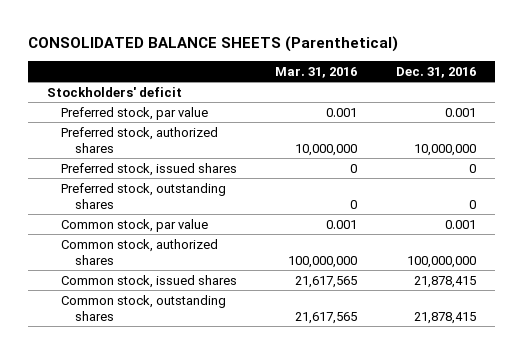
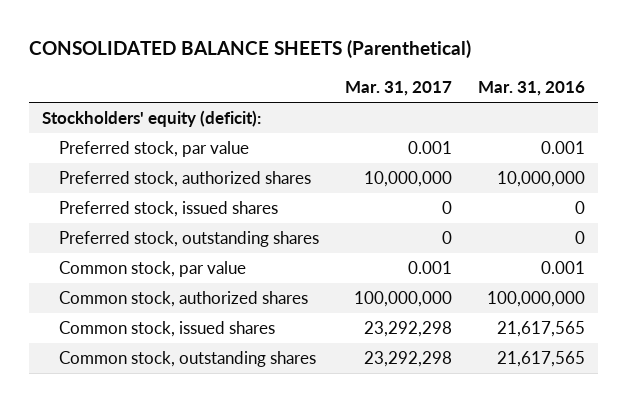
[395,67,476,79] Dec. 31, 2016 -> none
none -> [345,81,453,97] Mar. 31, 2017
[46,86,182,97] Stockholders' deficit -> [42,110,262,128] Stockholders' equity (deficit):

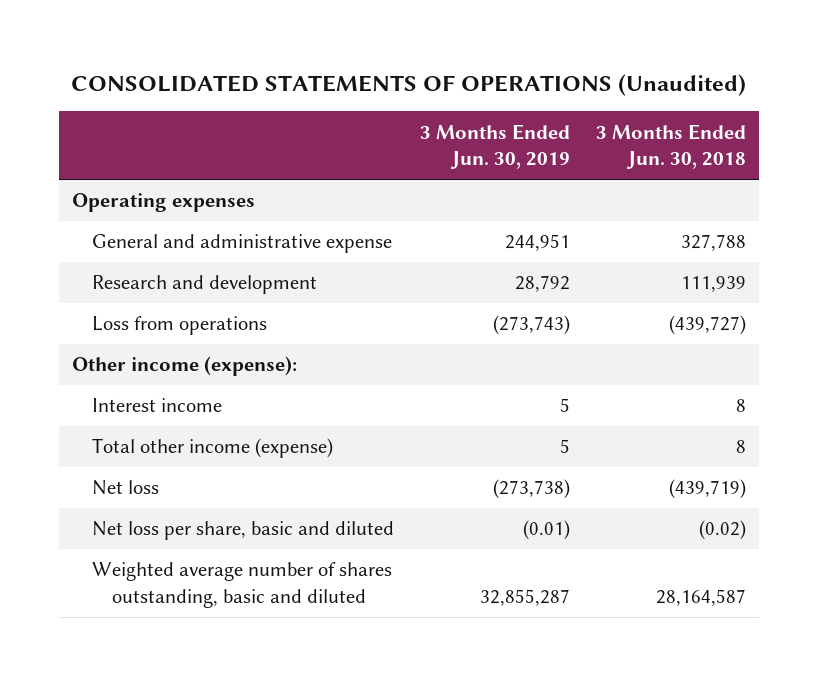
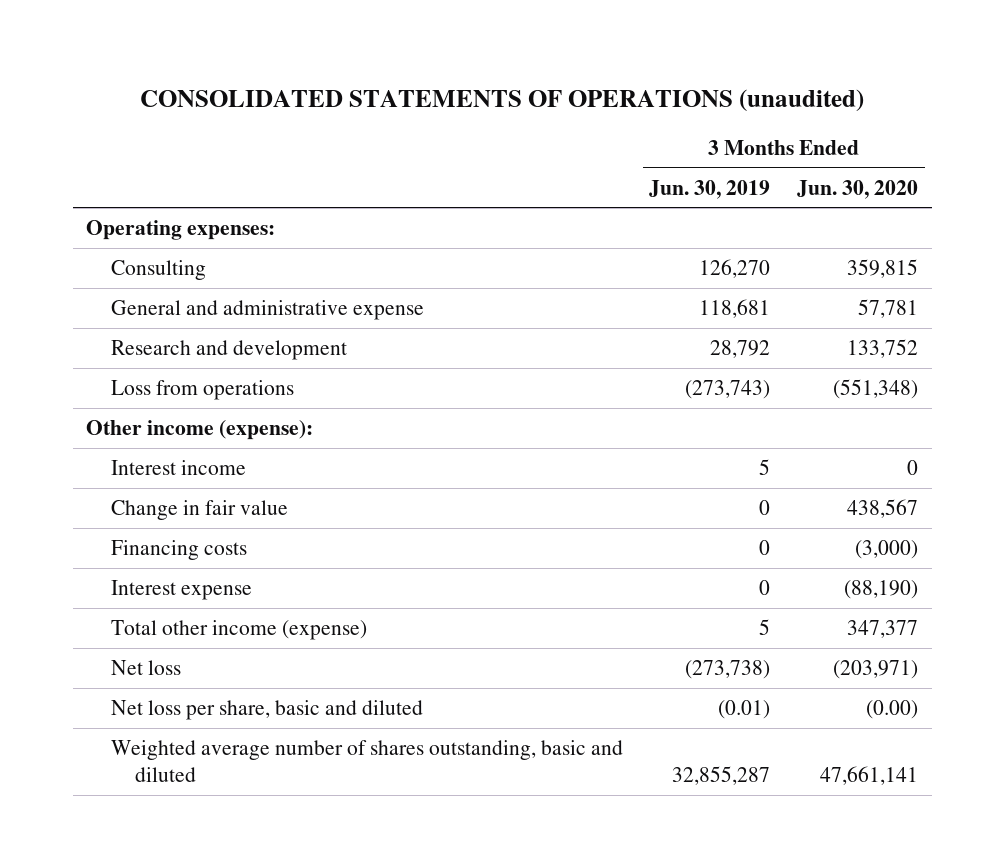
[70,73,746,96] CONSOLIDATED STATEMENTS OF OPERATIONS (Unaudited) -> [140,88,865,112] CONSOLIDATED STATEMENTS OF OPERATIONS (unaudited)
[595,123,746,170] 3 Months Ended Jun. 30, 2018 -> none
none -> [797,179,919,199] Jun. 30, 2020
[72,193,256,213] Operating expenses -> [86,219,276,240] Operating expenses:
none -> [110,259,206,280] Consulting
[504,234,570,252] 244,951 -> [699,298,771,318] 118,681
none -> [110,499,288,520] Change in fair value
none -> [110,539,247,560] Financing costs
none -> [110,579,252,600] Interest expense

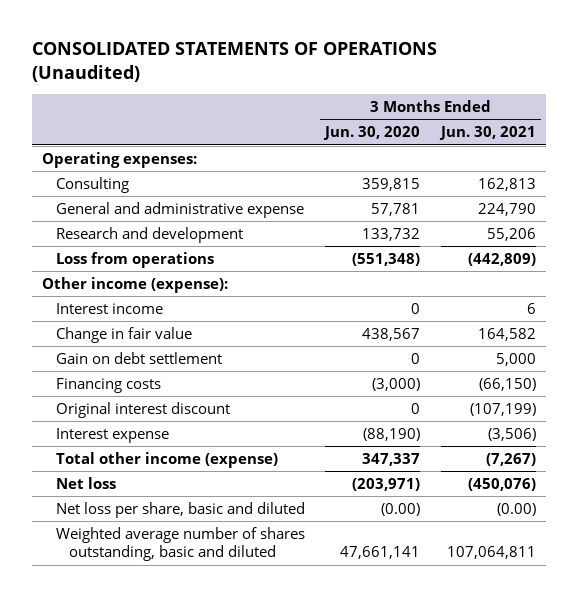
[140,88,865,112] CONSOLIDATED STATEMENTS OF OPERATIONS (unaudited) -> [31,42,437,82] CONSOLIDATED STATEMENTS OF OPERATIONS (Unaudited)
[649,179,771,199] Jun. 30, 2019 -> none
none -> [439,126,537,141] Jun. 30, 2021
[847,338,919,358] 133,752 -> [362,228,421,242] 133,732
none -> [55,352,222,365] Gain on debt settlement
none -> [55,402,230,419] Original interest discount
[847,619,919,638] 347,377 -> [362,453,421,467] 347,337

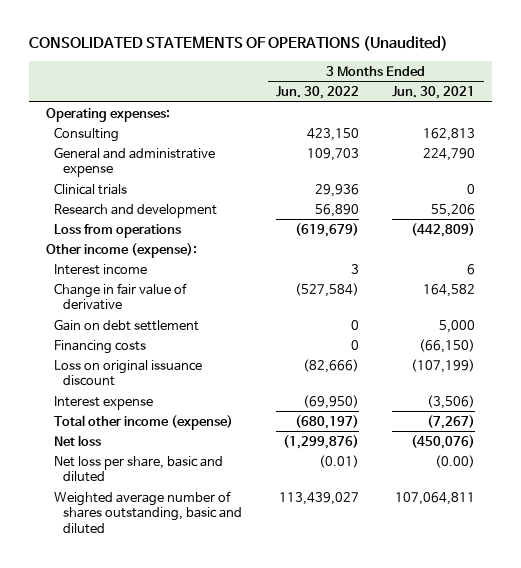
[323,126,421,141] Jun. 30, 2020 -> none
none -> [275,86,359,100] Jun. 30, 2022
none -> [54,182,128,195] Clinical trials
[55,327,192,344] Change in fair value -> [54,282,188,311] Change in fair value of derivative
[55,402,230,419] Original interest discount -> [54,359,203,387] Loss on original issuance discount

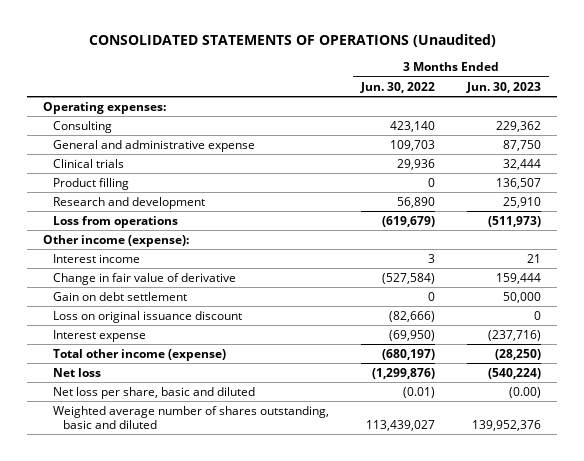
[392,86,476,100] Jun. 30, 2021 -> none
none -> [466,81,542,93] Jun. 30, 2023
[306,127,359,141] 423,150 -> [390,120,436,132] 423,140
none -> [52,177,129,190] Product filling
[54,339,147,354] Financing costs -> none

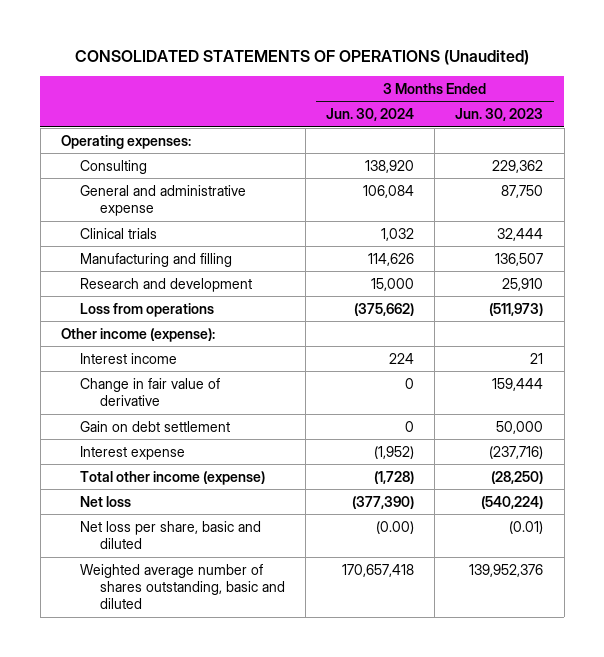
[360,81,436,93] Jun. 30, 2022 -> none
none -> [326,108,415,122] Jun. 30, 2024
[52,177,129,190] Product filling -> [80,252,233,267] Manufacturing and filling
[52,310,242,323] Loss on original issuance discount -> none
[509,386,542,398] (0.00) -> [509,520,544,534] (0.01)

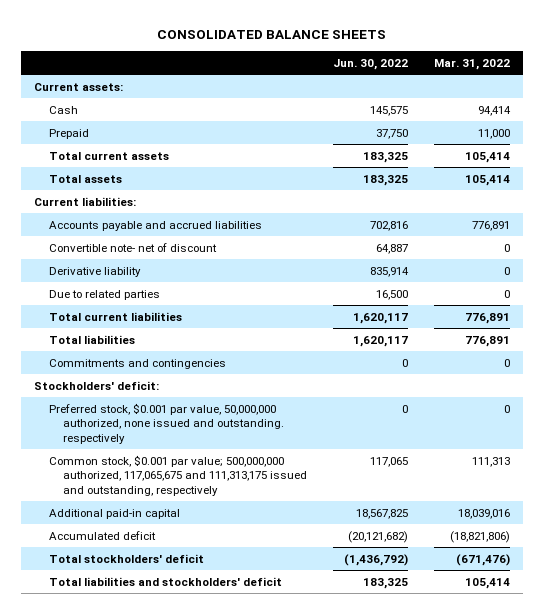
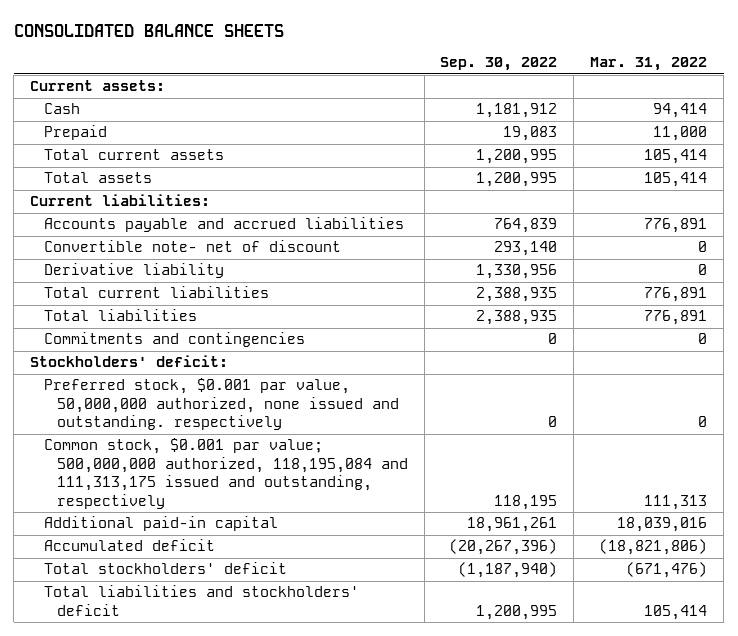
[333,58,409,70] Jun. 30, 2022 -> none
none -> [440,57,558,72] Sep. 30, 2022
[48,289,160,300] Due to related parties -> none
[48,454,308,496] Common stock, $0.001 par value; 500,000,000 authorized, 117,065,675 and 111,313,175 issued and outstanding, respectively -> [43,438,408,509] Common stock, $0.001 par value; 500,000,000 authorized, 118,195,084 and 111,313,175 issued and outstanding, respectively

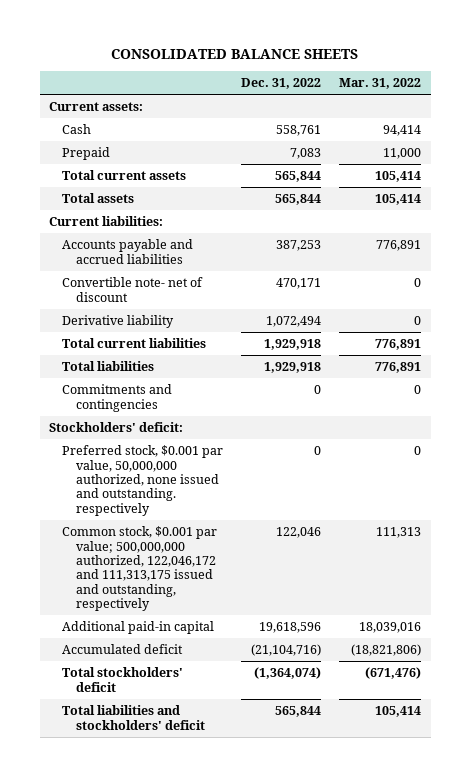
[440,57,558,72] Sep. 30, 2022 -> none
none -> [241,78,322,90] Dec. 31, 2022
[43,438,408,509] Common stock, $0.001 par value; 500,000,000 authorized, 118,195,084 and 111,313,175 issued and outstanding, respectively -> [62,526,218,612] Common stock, $0.001 par value; 500,000,000 authorized, 122,046,172 and 111,313,175 issued and outstanding, respectively

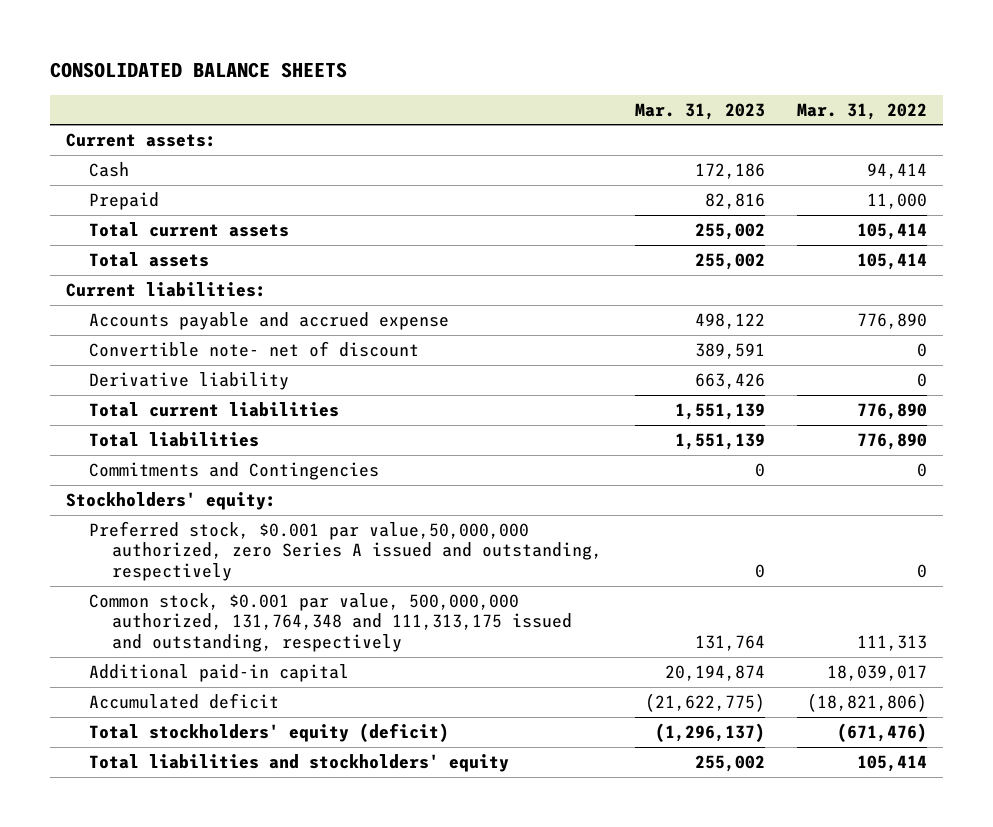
[241,78,322,90] Dec. 31, 2022 -> none
none -> [634,102,765,120] Mar. 31, 2023
[62,239,194,264] Accounts payable and accrued liabilities -> [89,311,450,330] Accounts payable and accrued expense
[376,240,422,252] 776,891 -> [857,312,928,329] 776,890
[375,339,422,351] 776,891 -> [857,402,928,420] 776,890
[375,362,422,374] 776,891 -> [857,432,928,450] 776,890
[62,384,173,412] Commitments and contingencies -> [89,461,380,480] Commitments and Contingencies
[48,422,183,433] Stockholders' deficit: -> [65,491,276,510] Stockholders' equity:
[62,445,224,516] Preferred stock, $0.001 par value, 50,000,000 authorized, none issued and outstanding. respectively -> [89,520,603,582] Preferred stock, $0.001 par value,50,000,000 authorized, zero Series A issued and outstanding, respectively
[62,526,218,612] Common stock, $0.001 par value; 500,000,000 authorized, 122,046,172 and 111,313,175 issued and outstanding, respectively -> [89,592,573,653] Common stock, $0.001 par value, 500,000,000 authorized, 131,764,348 and 111,313,175 issued and outstanding, respectively
[359,622,422,634] 18,039,016 -> [827,664,928,681] 18,039,017
[62,667,184,692] Total stockholders' deficit -> [89,722,450,742] Total stockholders' equity (deficit)
[62,705,206,730] Total liabilities and stockholders' deficit -> [89,753,510,772] Total liabilities and stockholders' equity

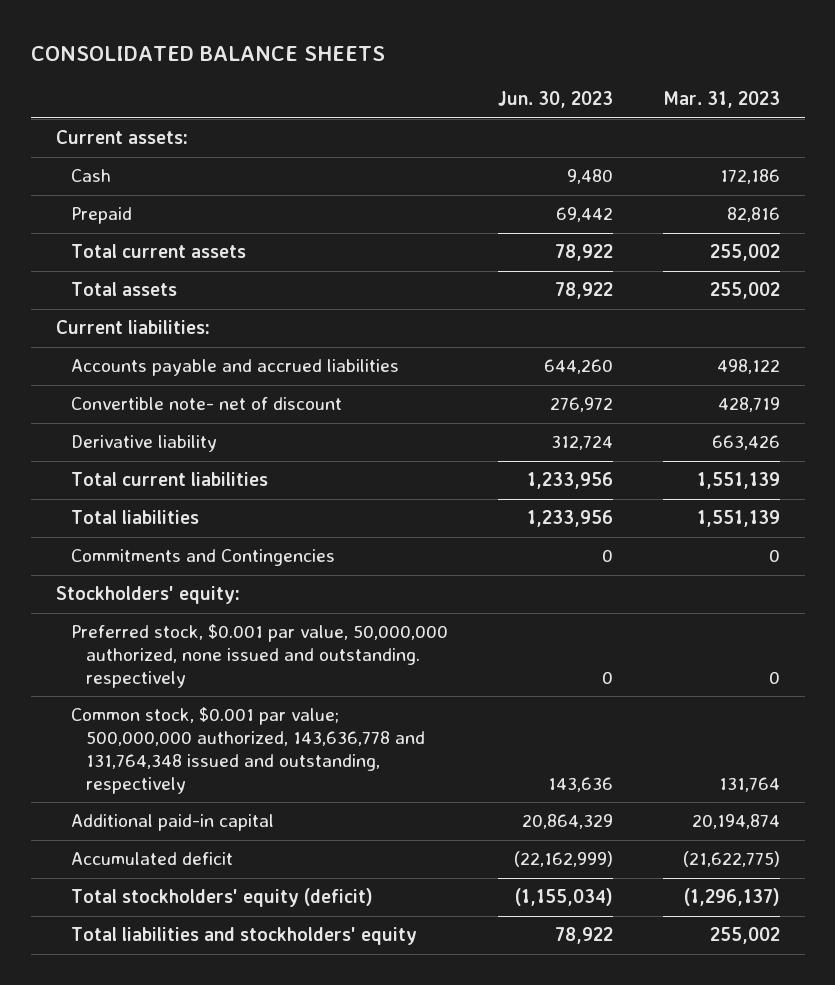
[797,102,928,120] Mar. 31, 2022 -> none
none -> [497,91,613,109] Jun. 30, 2023
[89,311,450,330] Accounts payable and accrued expense -> [70,359,399,377] Accounts payable and accrued liabilities
[694,342,765,359] 389,591 -> [717,397,780,413] 428,719
[89,520,603,582] Preferred stock, $0.001 par value,50,000,000 authorized, zero Series A issued and outstanding, respectively -> [70,624,448,688] Preferred stock, $0.001 par value, 50,000,000 authorized, none issued and outstanding. respectively
[89,592,573,653] Common stock, $0.001 par value, 500,000,000 authorized, 131,764,348 and 111,313,175 issued and outstanding, respectively -> [70,707,426,794] Common stock, $0.001 par value; 500,000,000 authorized, 143,636,778 and 131,764,348 issued and outstanding, respectively

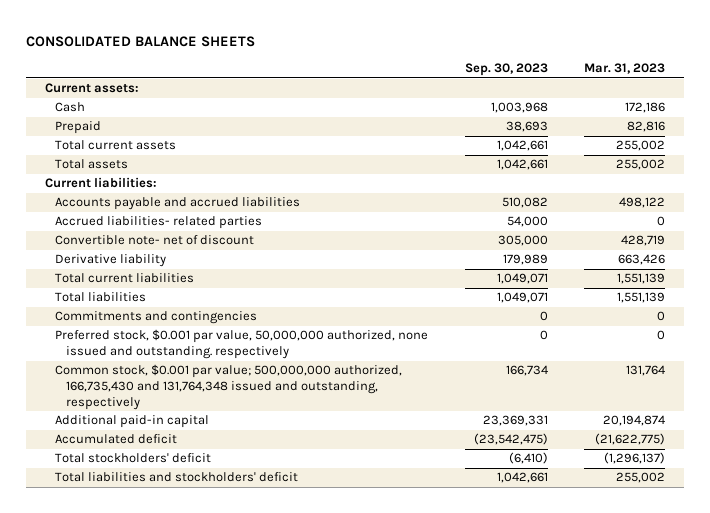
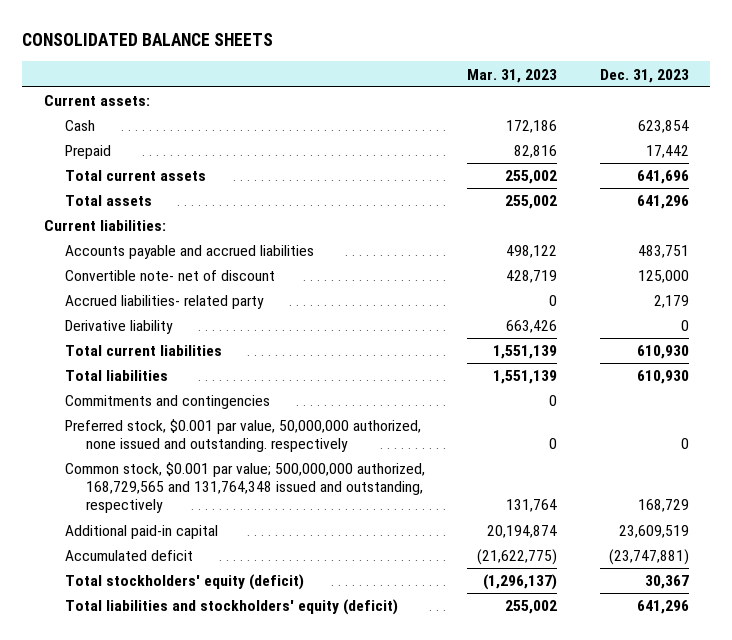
[464,63,548,77] Sep. 30, 2023 -> none
none -> [599,68,689,83] Dec. 31, 2023
[55,216,263,230] Accrued liabilities- related parties -> none
none -> [64,295,264,310] Accrued liabilities- related party
[55,364,403,410] Common stock, $0.001 par value; 500,000,000 authorized, 166,735,430 and 131,764,348 issued and outstanding, respectively -> [64,462,425,514] Common stock, $0.001 par value; 500,000,000 authorized, 168,729,565 and 131,764,348 issued and outstanding, respectively
[55,453,212,464] Total stockholders' deficit -> [64,574,304,591] Total stockholders' equity (deficit)
[55,472,299,483] Total liabilities and stockholders' deficit -> [64,599,398,616] Total liabilities and stockholders' equity (deficit)

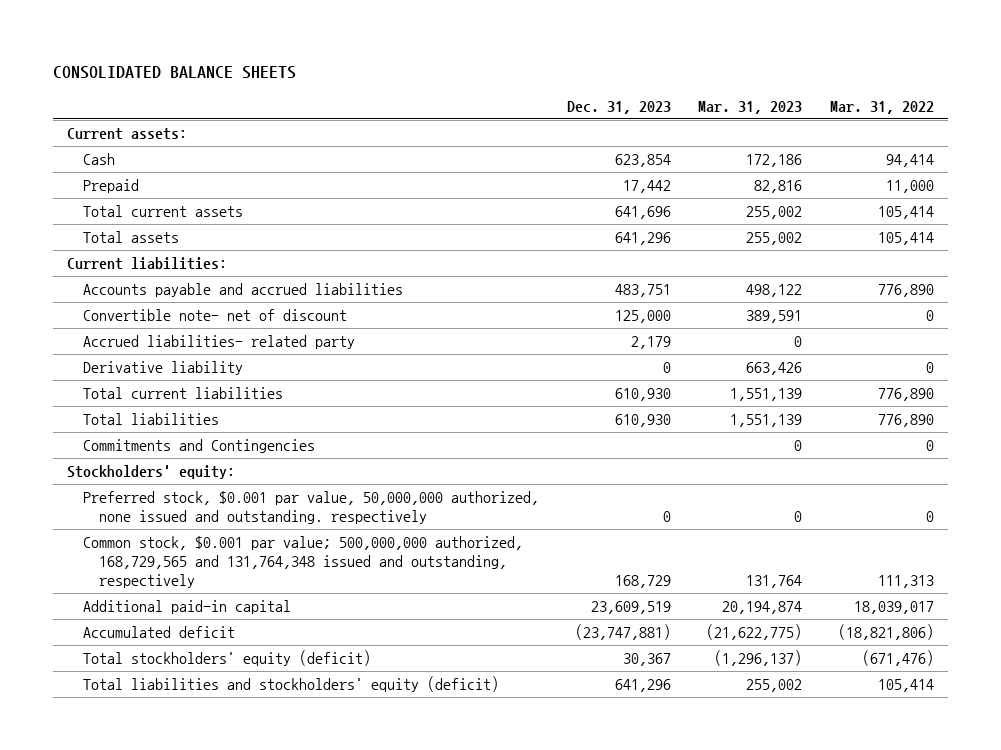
none -> [829,100,934,114] Mar. 31, 2022
[506,270,558,284] 428,719 -> [746,309,803,323] 389,591
[64,395,270,410] Commitments and contingencies -> [82,438,315,453] Commitments and Contingencies
none -> [67,464,236,479] Stockholders' equity:

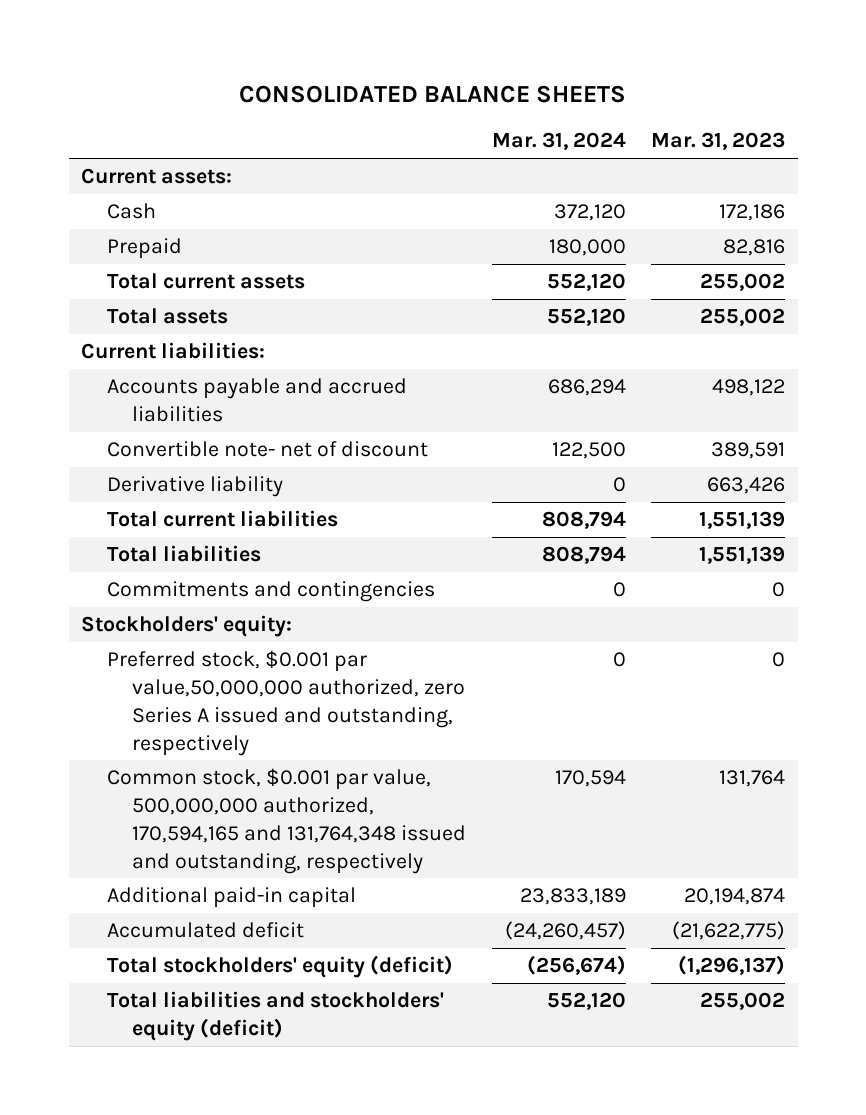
[566,100,671,114] Dec. 31, 2023 -> none
[829,100,934,114] Mar. 31, 2022 -> none
none -> [491,132,626,151] Mar. 31, 2024
[82,334,355,349] Accrued liabilities- related party -> none
[82,438,315,453] Commitments and Contingencies -> [106,581,435,603] Commitments and contingencies
[82,490,539,524] Preferred stock, $0.001 par value, 50,000,000 authorized, none issued and outstanding. respectively -> [106,650,466,756] Preferred stock, $0.001 par value,50,000,000 authorized, zero Series A issued and outstanding, respectively
[82,535,523,588] Common stock, $0.001 par value; 500,000,000 authorized, 168,729,565 and 131,764,348 issued and outstanding, respectively -> [106,768,467,874] Common stock, $0.001 par value, 500,000,000 authorized, 170,594,165 and 131,764,348 issued and outstanding, respectively

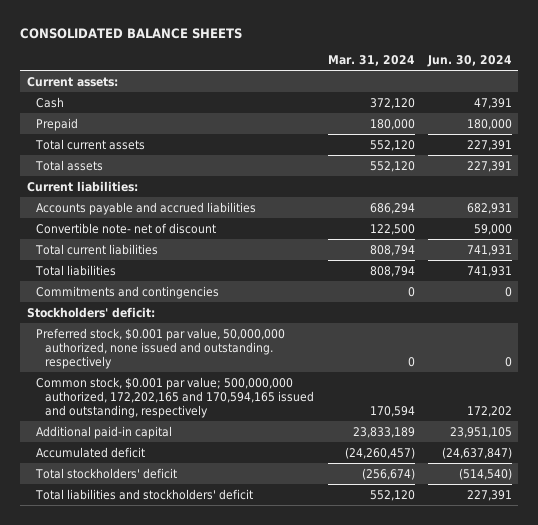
[651,132,786,151] Mar. 31, 2023 -> none
none -> [426,54,512,67] Jun. 30, 2024
[106,476,283,498] Derivative liability -> none
[81,615,293,638] Stockholders' equity: -> [26,306,155,318] Stockholders' deficit:
[106,650,466,756] Preferred stock, $0.001 par value,50,000,000 authorized, zero Series A issued and outstanding, respectively -> [36,327,286,369] Preferred stock, $0.001 par value, 50,000,000 authorized, none issued and outstanding. respectively
[106,768,467,874] Common stock, $0.001 par value, 500,000,000 authorized, 170,594,165 and 131,764,348 issued and outstanding, respectively -> [36,376,315,418] Common stock, $0.001 par value; 500,000,000 authorized, 172,202,165 and 170,594,165 issued and outstanding, respectively
[106,955,453,979] Total stockholders' equity (deficit) -> [35,467,178,479] Total stockholders' deficit
[106,991,444,1041] Total liabilities and stockholders' equity (deficit) -> [35,488,254,500] Total liabilities and stockholders' deficit

